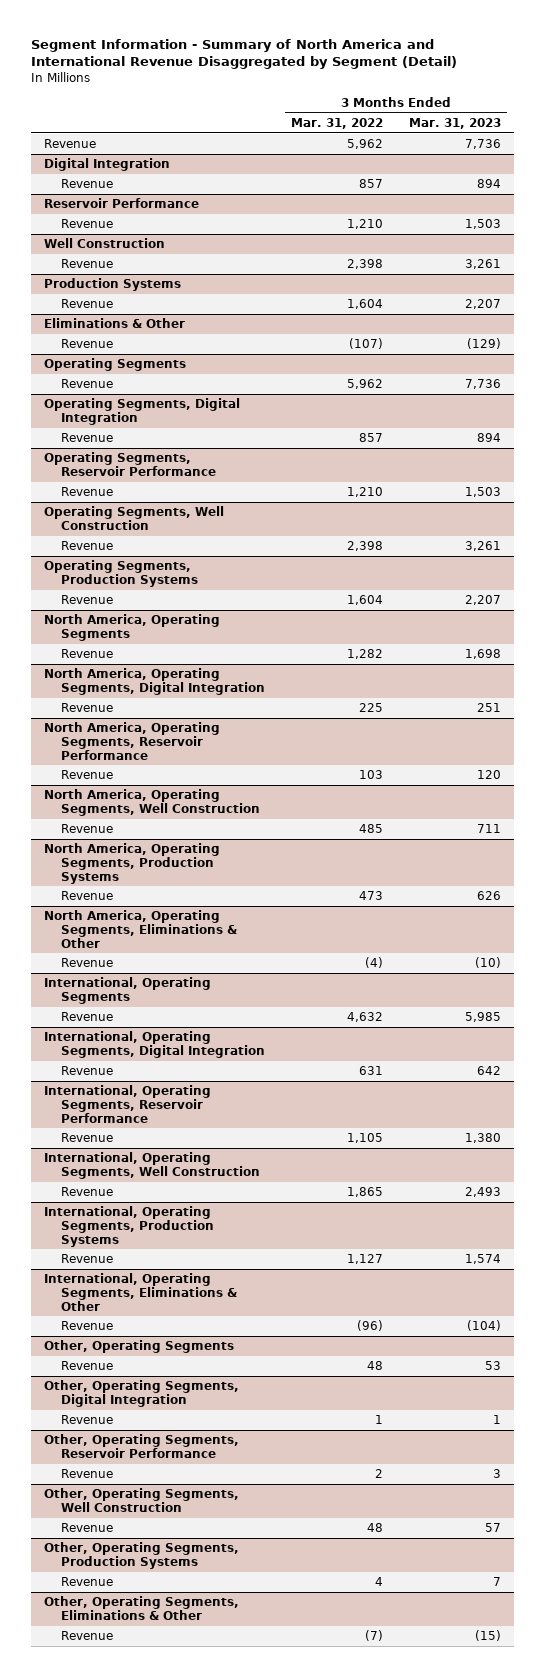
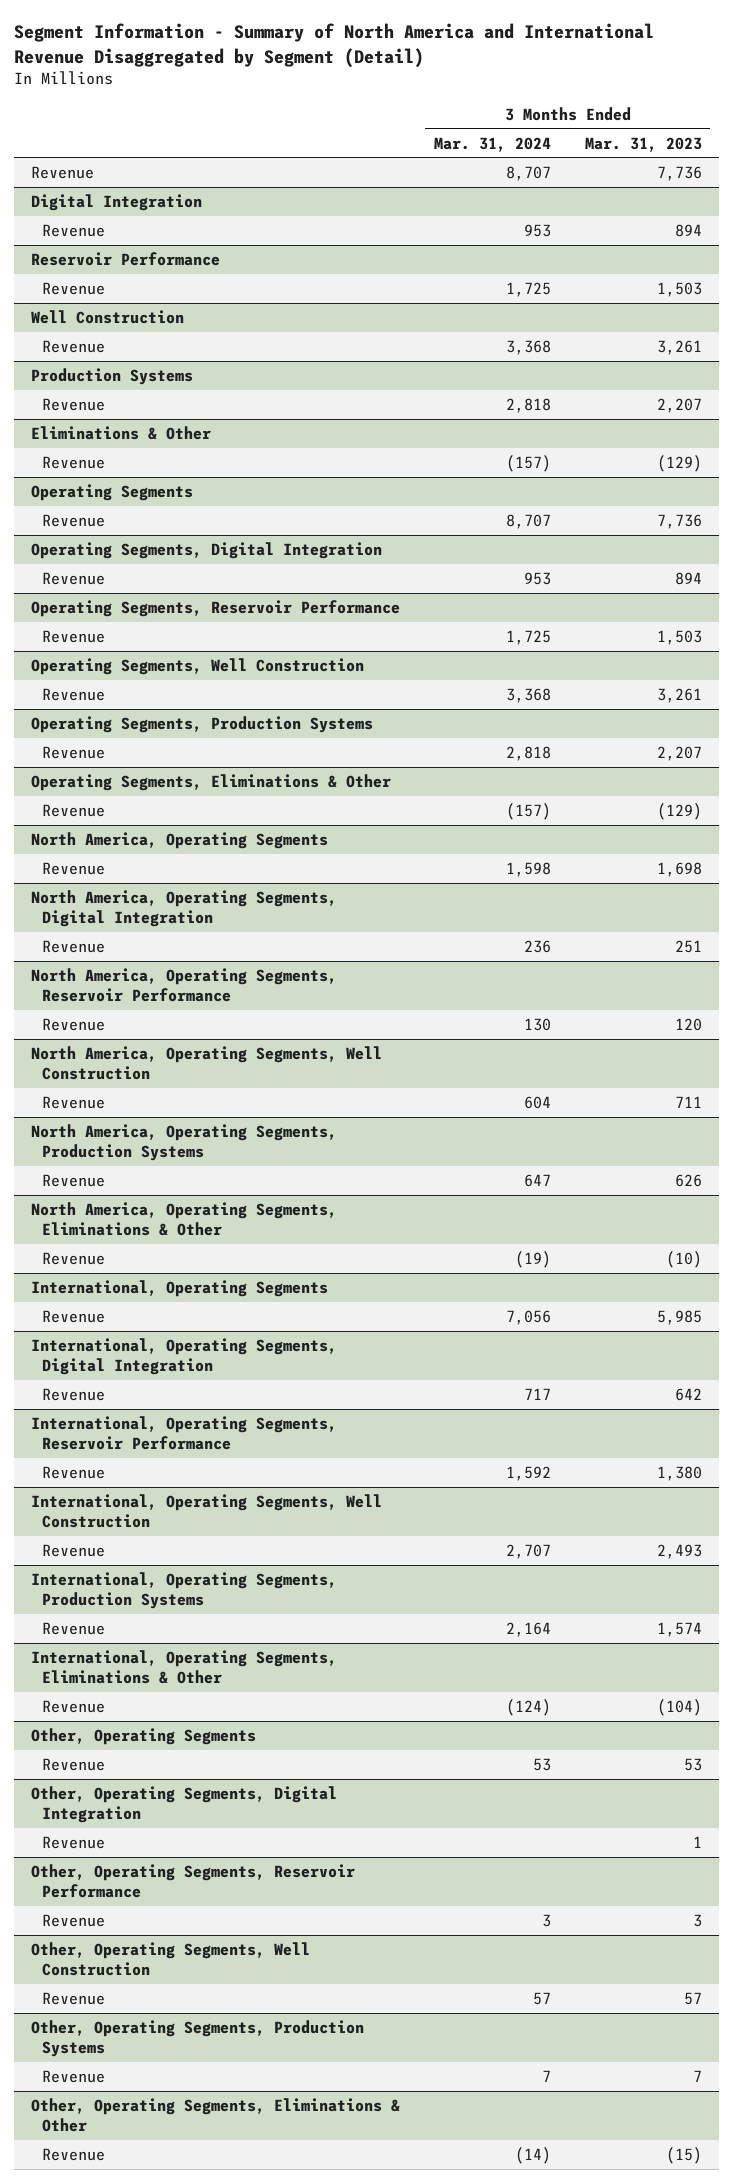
[291,117,384,129] Mar. 31, 2022 -> none
none -> [433,136,551,152] Mar. 31, 2024
none -> [30,773,391,791] Operating Segments, Eliminations & Other
none -> [41,803,105,817] Revenue

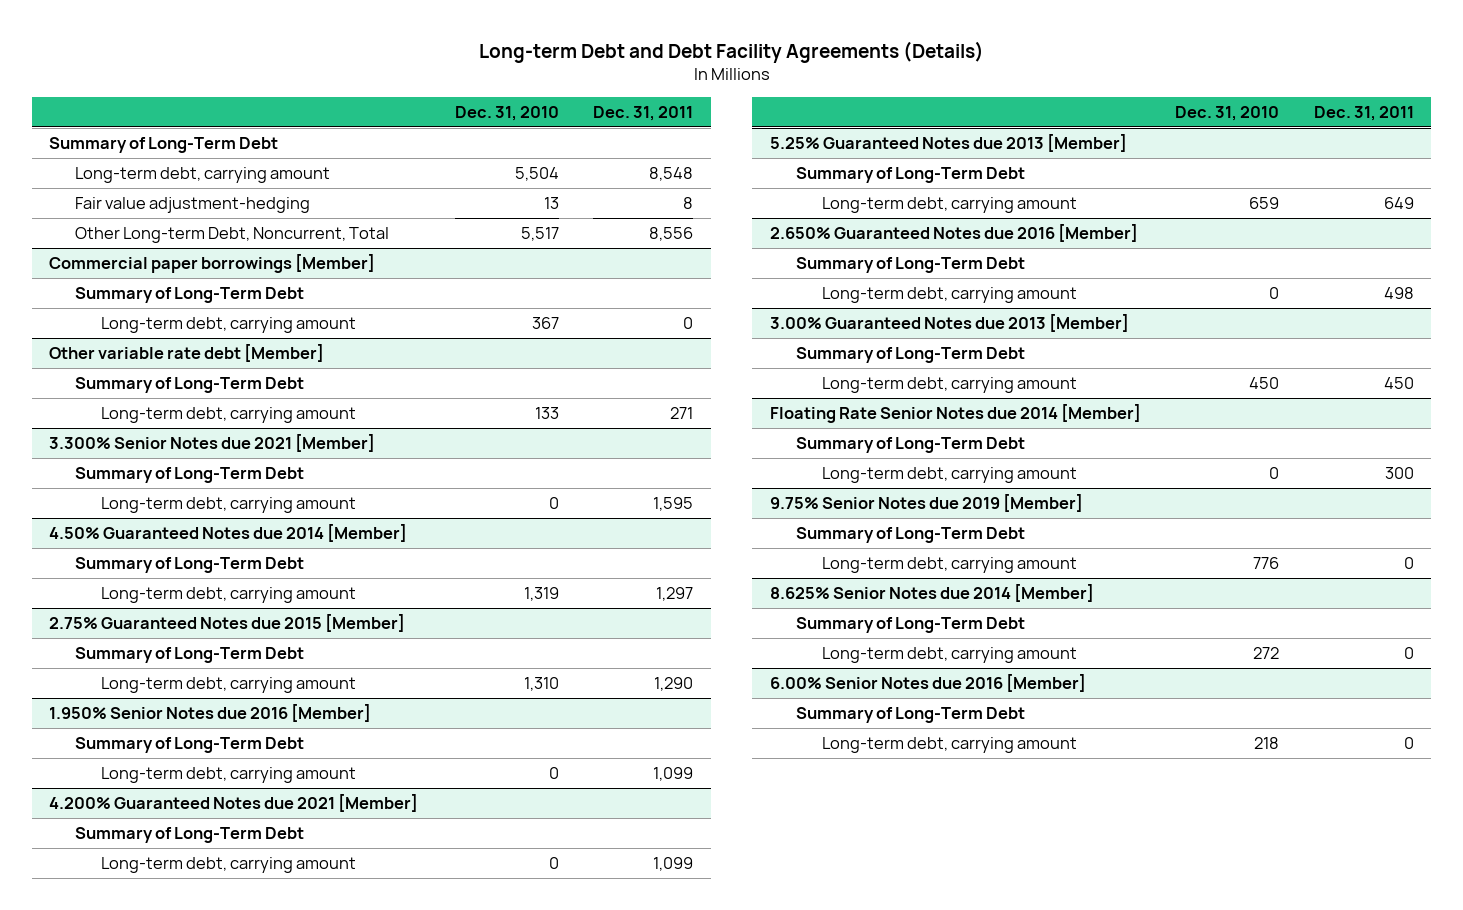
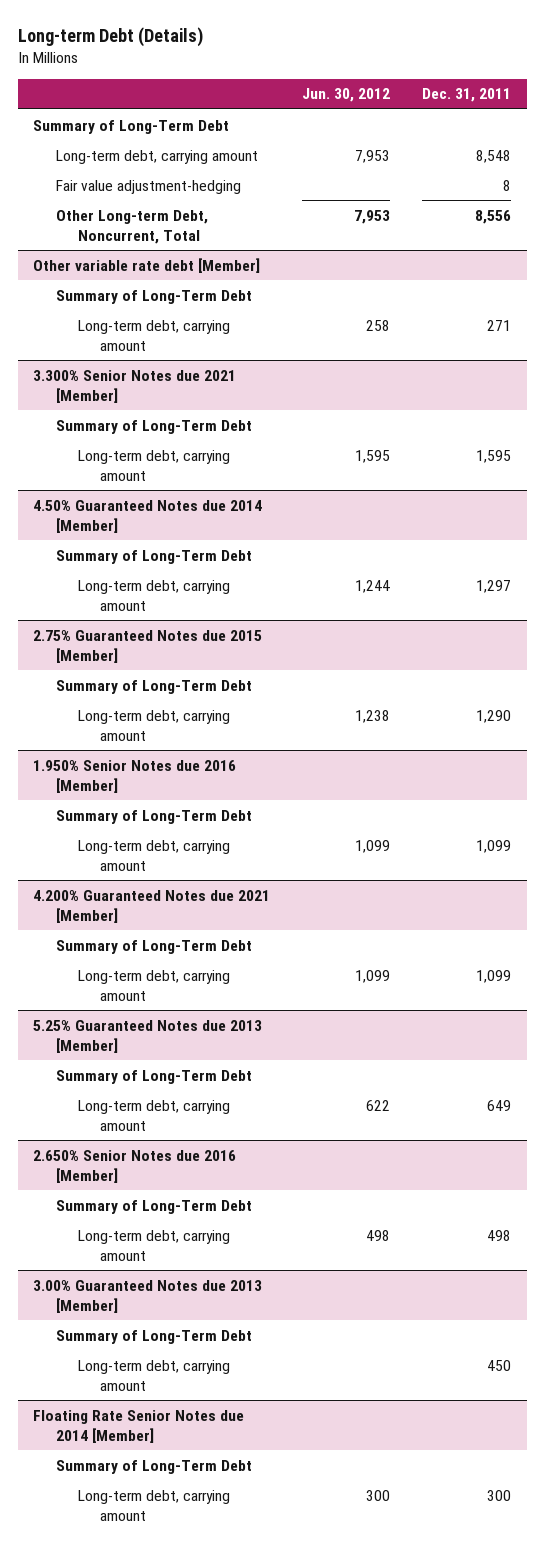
[478,40,984,63] Long-term Debt and Debt Facility Agreements (Details) -> [17,26,203,47] Long-term Debt (Details)
[454,105,559,121] Dec. 31, 2010 -> none
none -> [302,88,391,103] Jun. 30, 2012
[49,254,376,274] Commercial paper borrowings [Member] -> none
[75,287,305,304] Summary of Long-Term Debt -> none
[101,317,357,334] Long-term debt, carrying amount -> none
[769,224,1138,243] 2.650% Guaranteed Notes due 2016 [Member] -> [33,1149,237,1183] 2.650% Senior Notes due 2016 [Member]
[769,494,1083,513] 9.75% Senior Notes due 2019 [Member] -> none
[795,527,1025,544] Summary of Long-Term Debt -> none
[821,557,1077,574] Long-term debt, carrying amount -> none
[769,584,1094,603] 8.625% Senior Notes due 2014 [Member] -> none
[795,617,1025,634] Summary of Long-Term Debt -> none
[821,647,1077,664] Long-term debt, carrying amount -> none
[769,674,1086,693] 6.00% Senior Notes due 2016 [Member] -> none
[795,707,1025,724] Summary of Long-Term Debt -> none
[821,737,1077,754] Long-term debt, carrying amount -> none

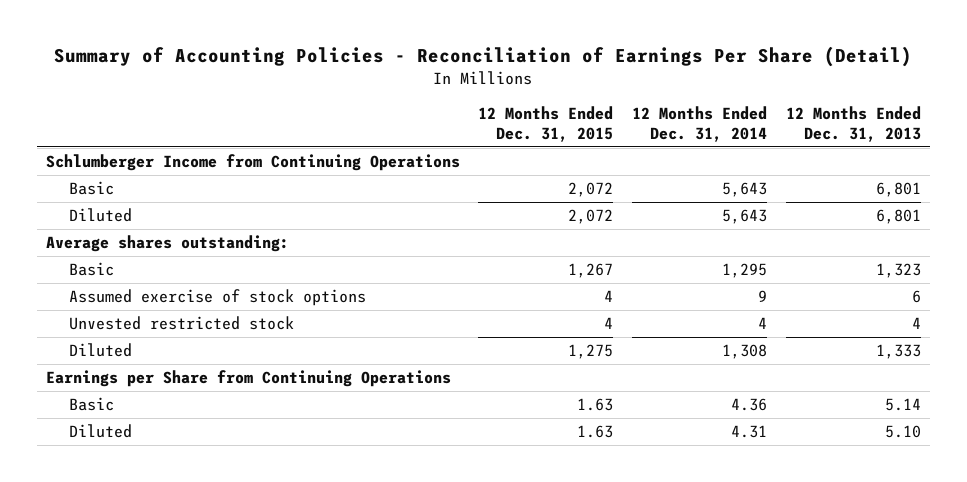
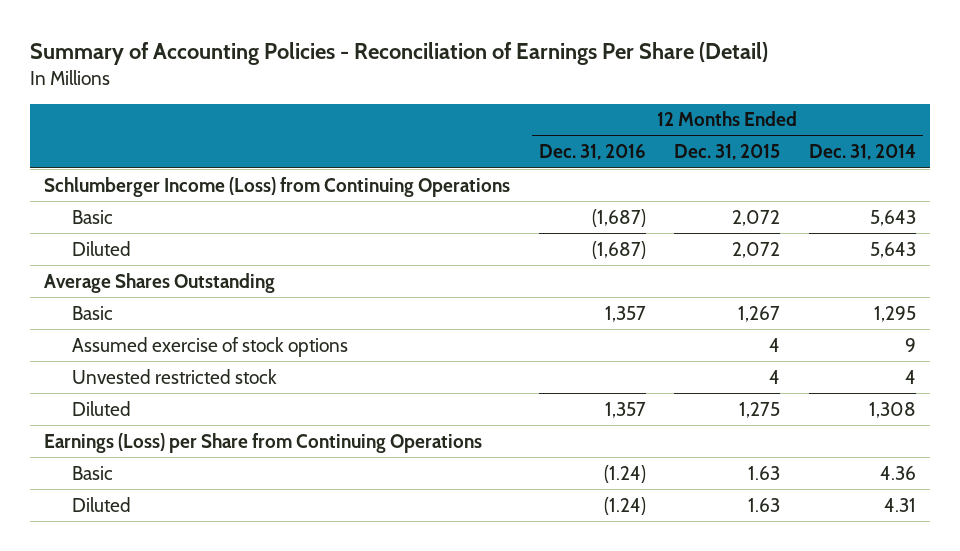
[785,105,921,142] 12 Months Ended Dec. 31, 2013 -> none
none -> [538,144,646,161] Dec. 31, 2016
[45,154,460,172] Schlumberger Income from Continuing Operations -> [44,176,511,197] Schlumberger Income (Loss) from Continuing Operations
[45,235,289,253] Average shares outstanding: -> [44,272,276,293] Average Shares Outstanding
[45,370,451,388] Earnings per Share from Continuing Operations -> [44,432,483,453] Earnings (Loss) per Share from Continuing Operations

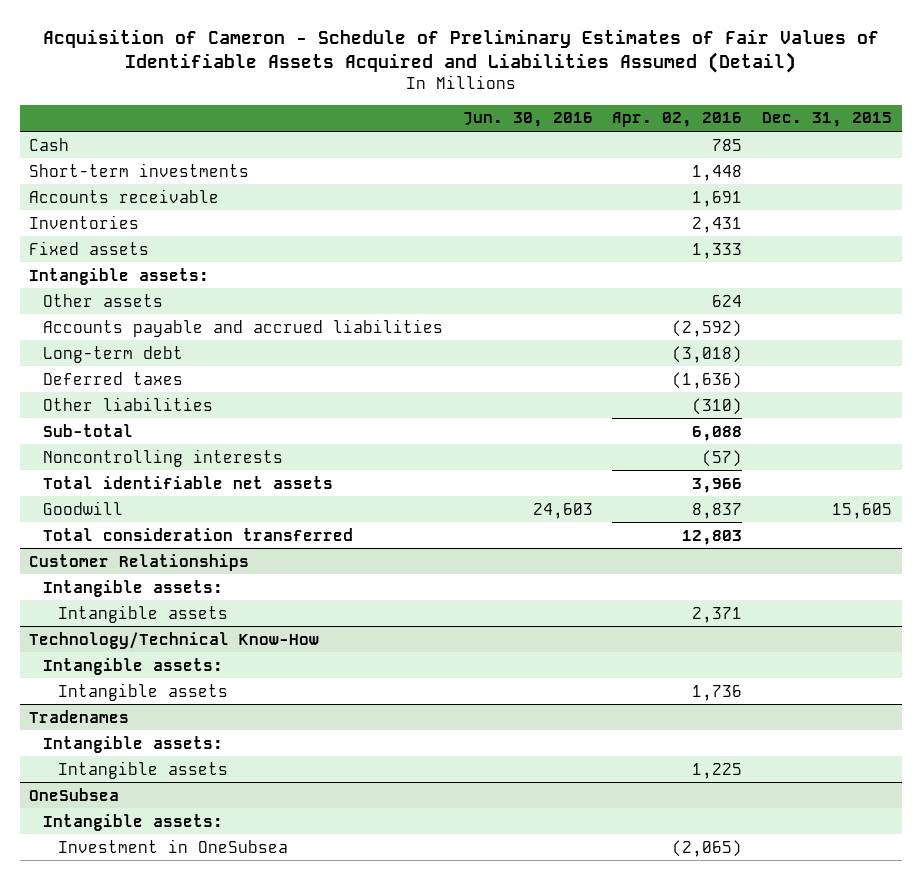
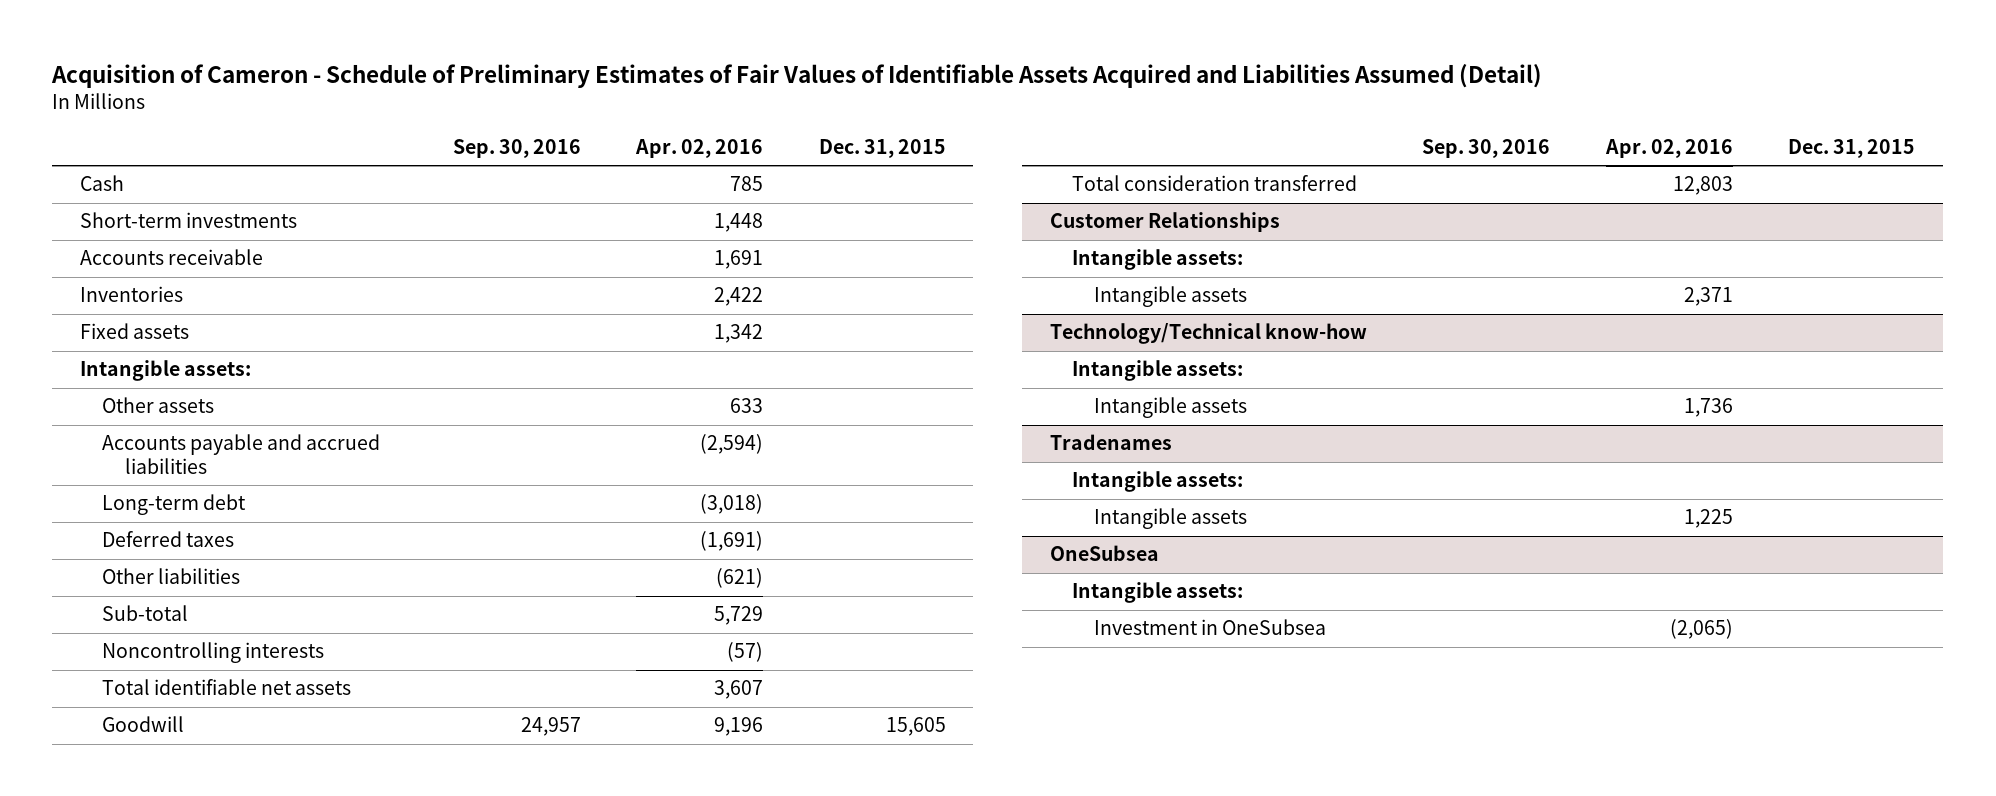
[462,112,593,128] Jun. 30, 2016 -> none
none -> [452,138,581,158] Sep. 30, 2016
[692,216,743,233] 2,431 -> [714,287,764,307] 2,422
[692,242,743,259] 1,333 -> [714,324,764,344] 1,342
[712,294,743,307] 624 -> [730,398,764,414] 633
[672,319,743,337] (2,592) -> [700,434,764,455] (2,594)
[672,371,743,389] (1,636) -> [700,531,764,552] (1,691)
[692,397,743,415] (310) -> [716,568,764,589] (621)
[692,425,743,441] 6,088 -> [714,606,764,626] 5,729
[692,477,743,493] 3,966 -> [714,680,764,700] 3,607
[692,502,743,519] 8,837 -> [714,717,764,737] 9,196
[29,631,320,649] Technology/Technical Know-How -> [1049,323,1367,345] Technology/Technical know-how

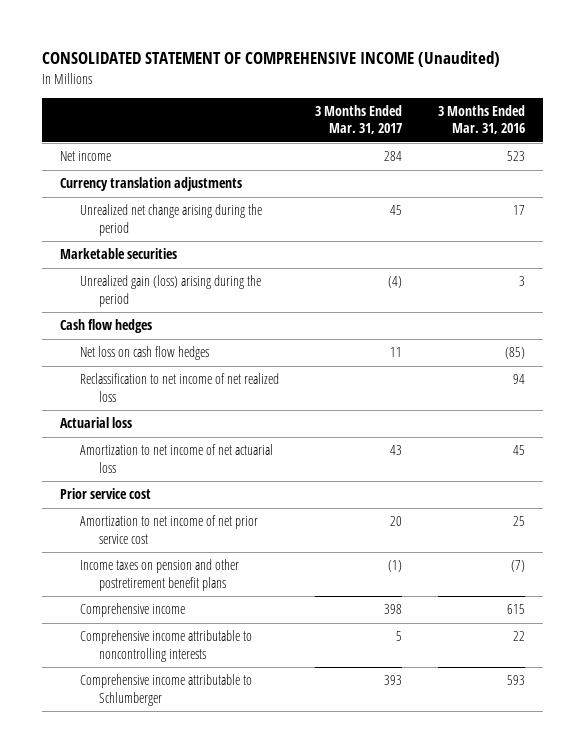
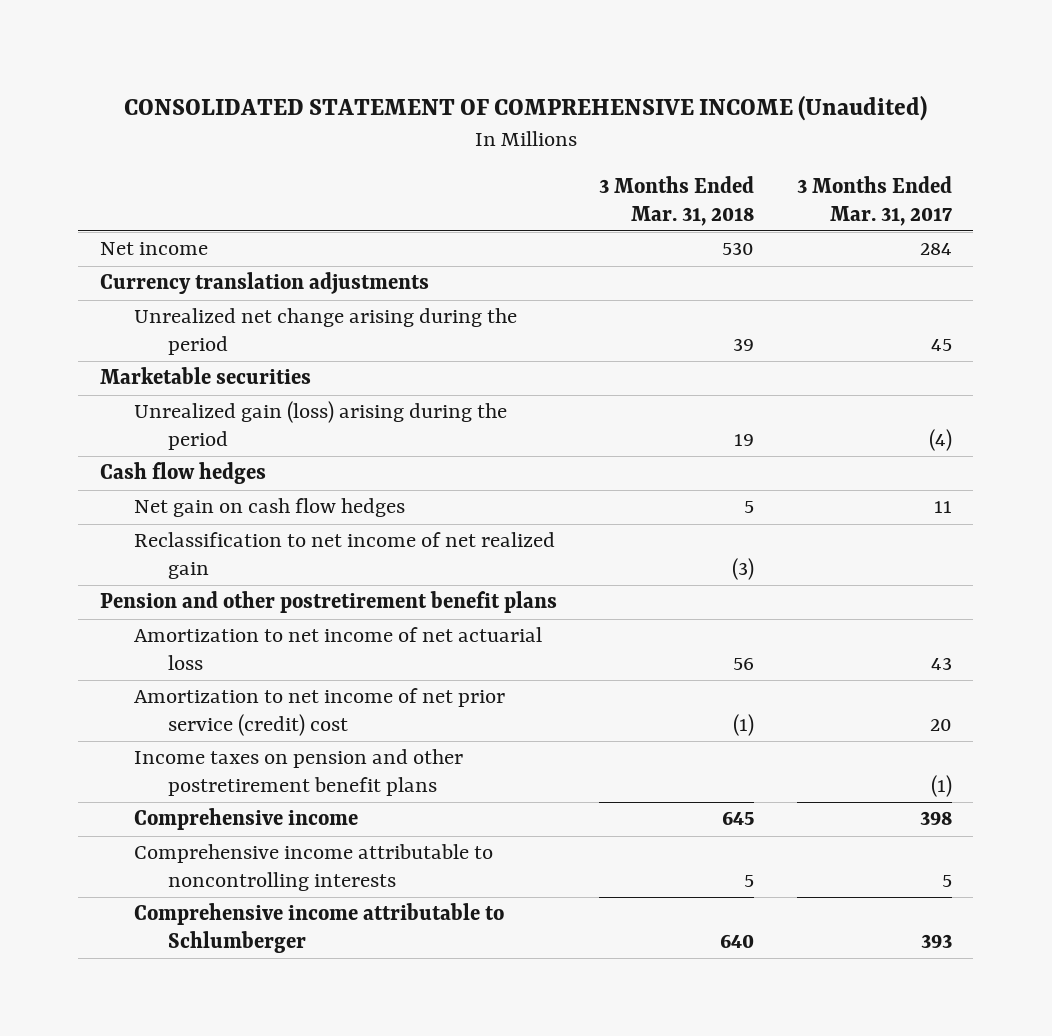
[437,105,525,135] 3 Months Ended Mar. 31, 2016 -> none
none -> [599,175,755,226] 3 Months Ended Mar. 31, 2018
[60,417,133,429] Actuarial loss -> none
[79,346,209,361] Net loss on cash flow hedges -> [133,498,405,518] Net gain on cash flow hedges
[79,373,279,402] Reclassification to net income of net realized loss -> [133,532,555,580] Reclassification to net income of net realized gain
none -> [99,591,557,614] Pension and other postretirement benefit plans
[60,488,152,500] Prior service cost -> none
[79,515,258,544] Amortization to net income of net prior service cost -> [133,688,505,737] Amortization to net income of net prior service (credit) cost

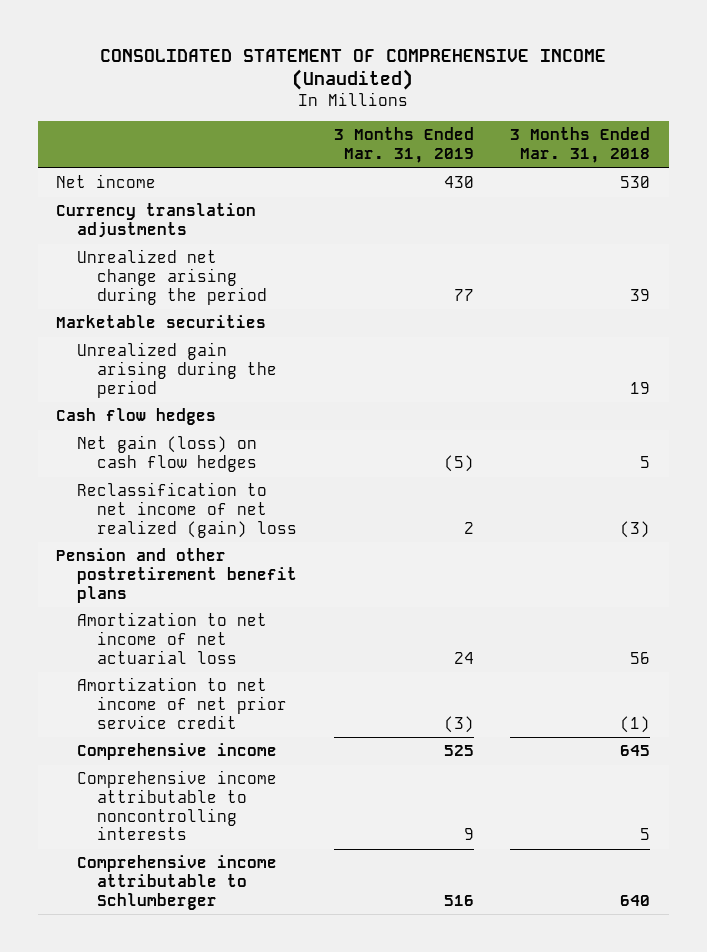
[797,175,953,226] 3 Months Ended Mar. 31, 2017 -> none
none -> [333,127,474,164] 3 Months Ended Mar. 31, 2019
[133,401,507,451] Unrealized gain (loss) arising during the period -> [76,342,278,398] Unrealized gain arising during the period
[133,498,405,518] Net gain on cash flow hedges -> [76,435,258,472] Net gain (loss) on cash flow hedges
[133,532,555,580] Reclassification to net income of net realized gain -> [76,482,298,538] Reclassification to net income of net realized (gain) loss
[133,749,463,797] Income taxes on pension and other postretirement benefit plans -> none
[133,688,505,737] Amortization to net income of net prior service (credit) cost -> [76,677,288,729] Amortization to net income of net prior service credit

